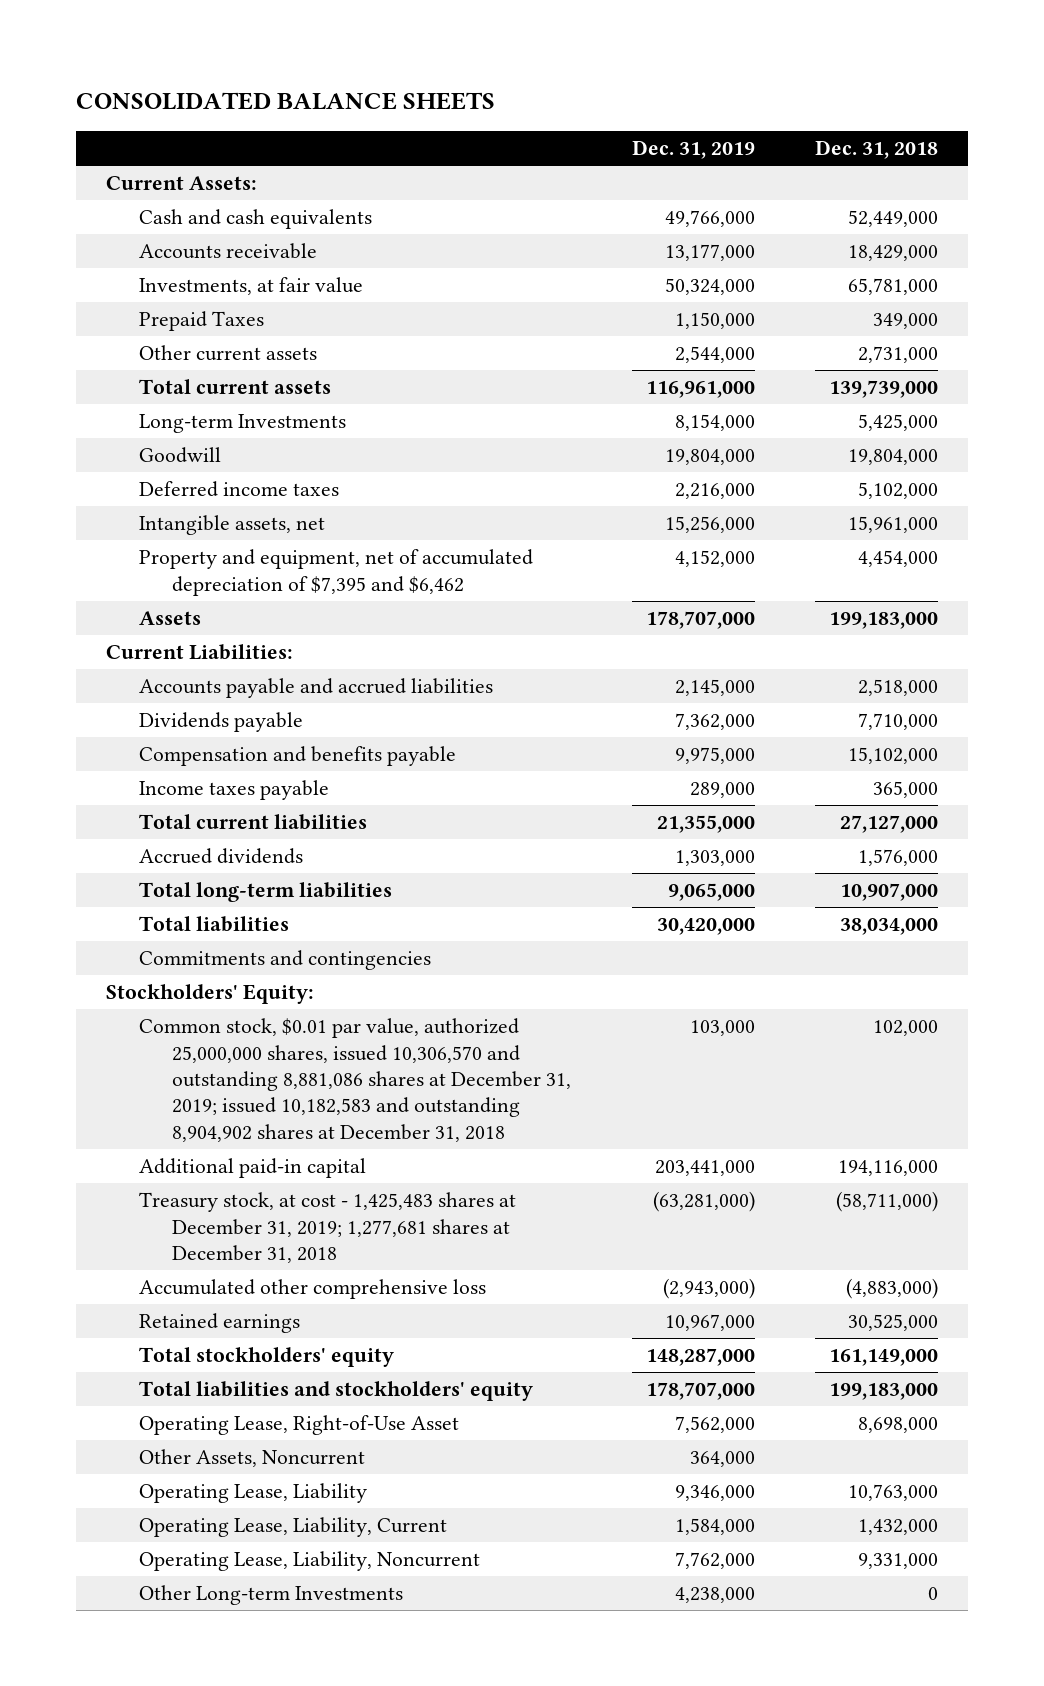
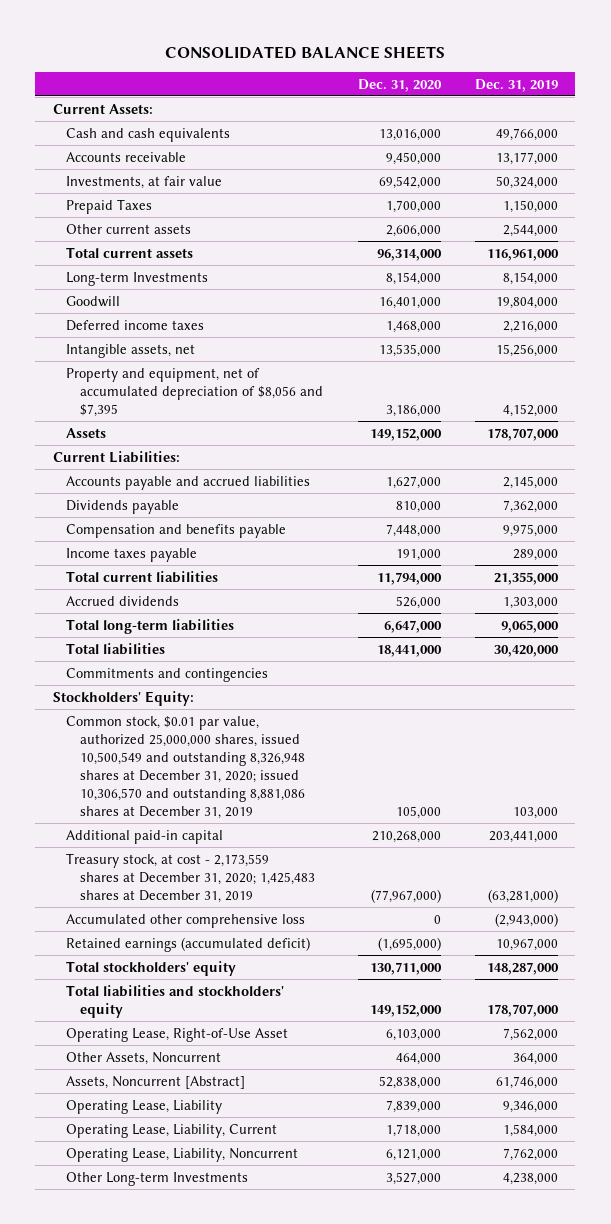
[815,139,939,159] Dec. 31, 2018 -> none
none -> [357,78,442,92] Dec. 31, 2020
[139,549,534,596] Property and equipment, net of accumulated depreciation of $7,395 and $6,462 -> [66,367,324,417] Property and equipment, net of accumulated depreciation of $8,056 and $7,395
[139,1018,572,1142] Common stock, $0.01 par value, authorized 25,000,000 shares, issued 10,306,570 and outstanding 8,881,086 shares at December 31, 2019; issued 10,182,583 and outstanding 8,904,902 shares at December 31, 2018 -> [66,715,306,819] Common stock, $0.01 par value, authorized 25,000,000 shares, issued 10,500,549 and outstanding 8,326,948 shares at December 31, 2020; issued 10,306,570 and outstanding 8,881,086 shares at December 31, 2019
[139,1192,517,1264] Treasury stock, at cost - 1,425,483 shares at December 31, 2019; 1,277,681 shares at December 31, 2018 -> [66,852,316,903] Treasury stock, at cost - 2,173,559 shares at December 31, 2020; 1,425,483 shares at December 31, 2019
[139,1313,301,1334] Retained earnings -> [66,936,311,952] Retained earnings (accumulated deficit)
none -> [66,1075,246,1089] Assets, Noncurrent [Abstract]

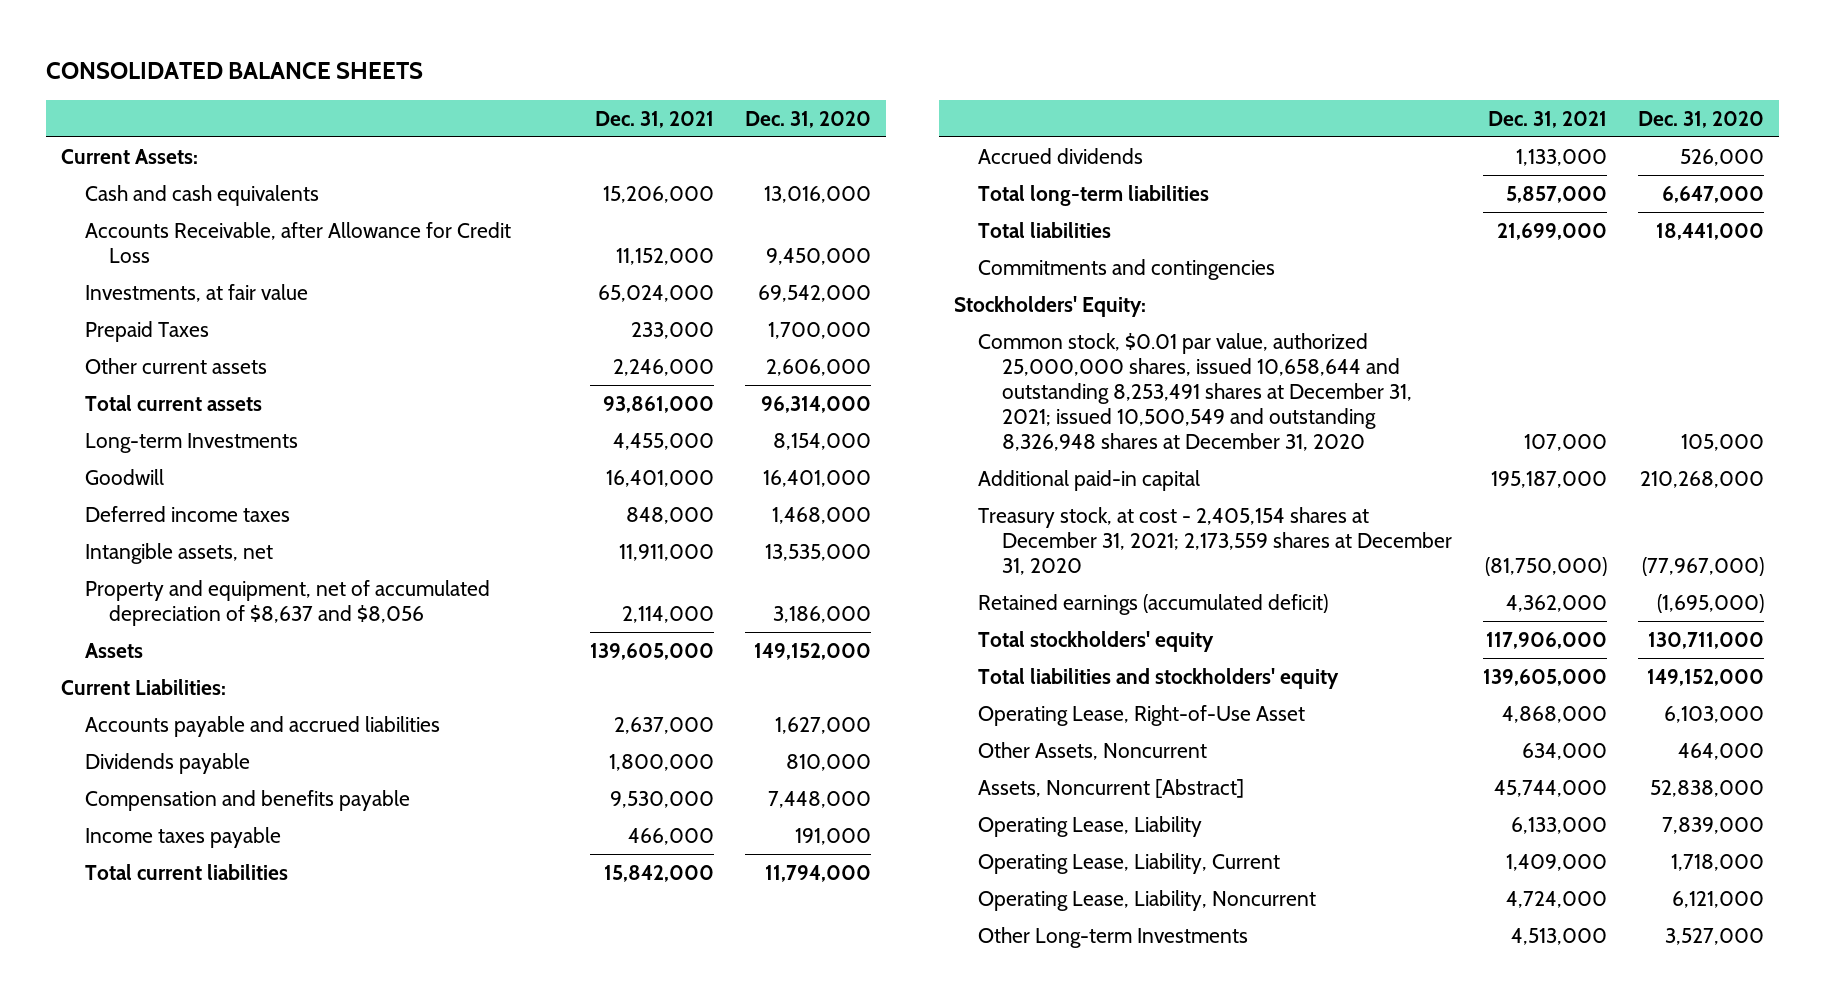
[474,78,558,92] Dec. 31, 2019 -> none
none -> [594,110,714,128] Dec. 31, 2021
[66,151,187,162] Accounts receivable -> [85,222,512,263] Accounts Receivable, after Allowance for Credit Loss
[66,367,324,417] Property and equipment, net of accumulated depreciation of $8,056 and $7,395 -> [85,580,491,626] Property and equipment, net of accumulated depreciation of $8,637 and $8,056
[66,715,306,819] Common stock, $0.01 par value, authorized 25,000,000 shares, issued 10,500,549 and outstanding 8,326,948 shares at December 31, 2020; issued 10,306,570 and outstanding 8,881,086 shares at December 31, 2019 -> [978,333,1412,451] Common stock, $0.01 par value, authorized 25,000,000 shares, issued 10,658,644 and outstanding 8,253,491 shares at December 31, 2021; issued 10,500,549 and outstanding 8,326,948 shares at December 31, 2020
[66,913,306,928] Accumulated other comprehensive loss -> none
[66,852,316,903] Treasury stock, at cost - 2,173,559 shares at December 31, 2020; 1,425,483 shares at December 31, 2019 -> [978,507,1452,575] Treasury stock, at cost - 2,405,154 shares at December 31, 2021; 2,173,559 shares at December 31, 2020

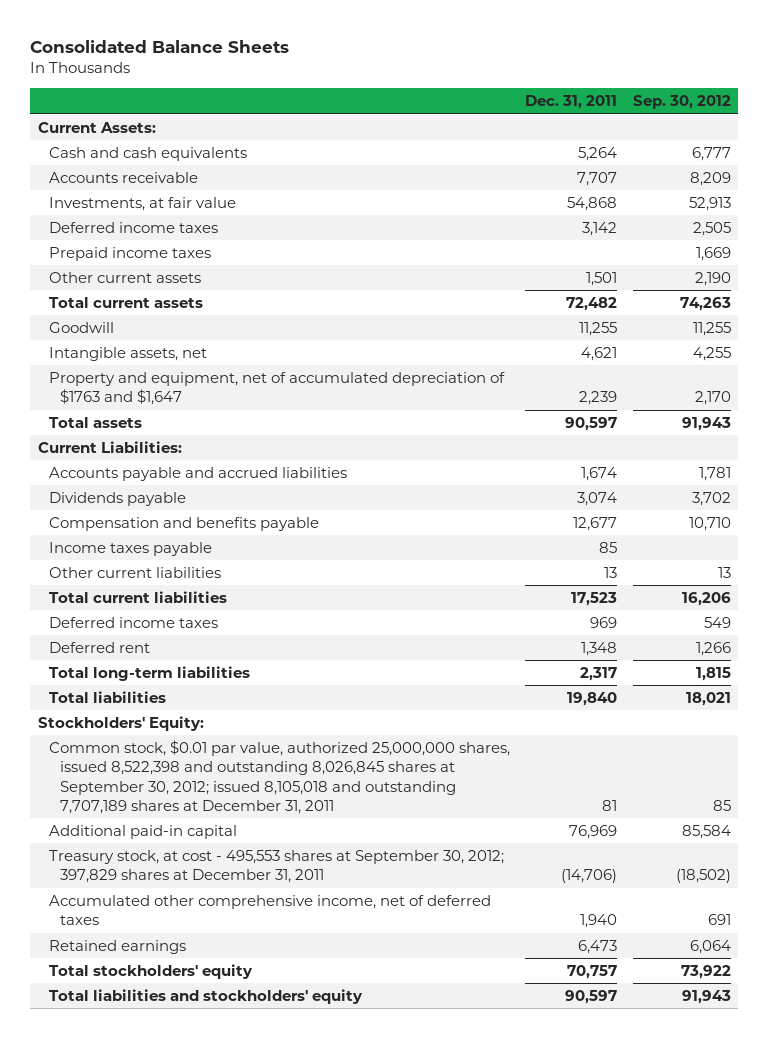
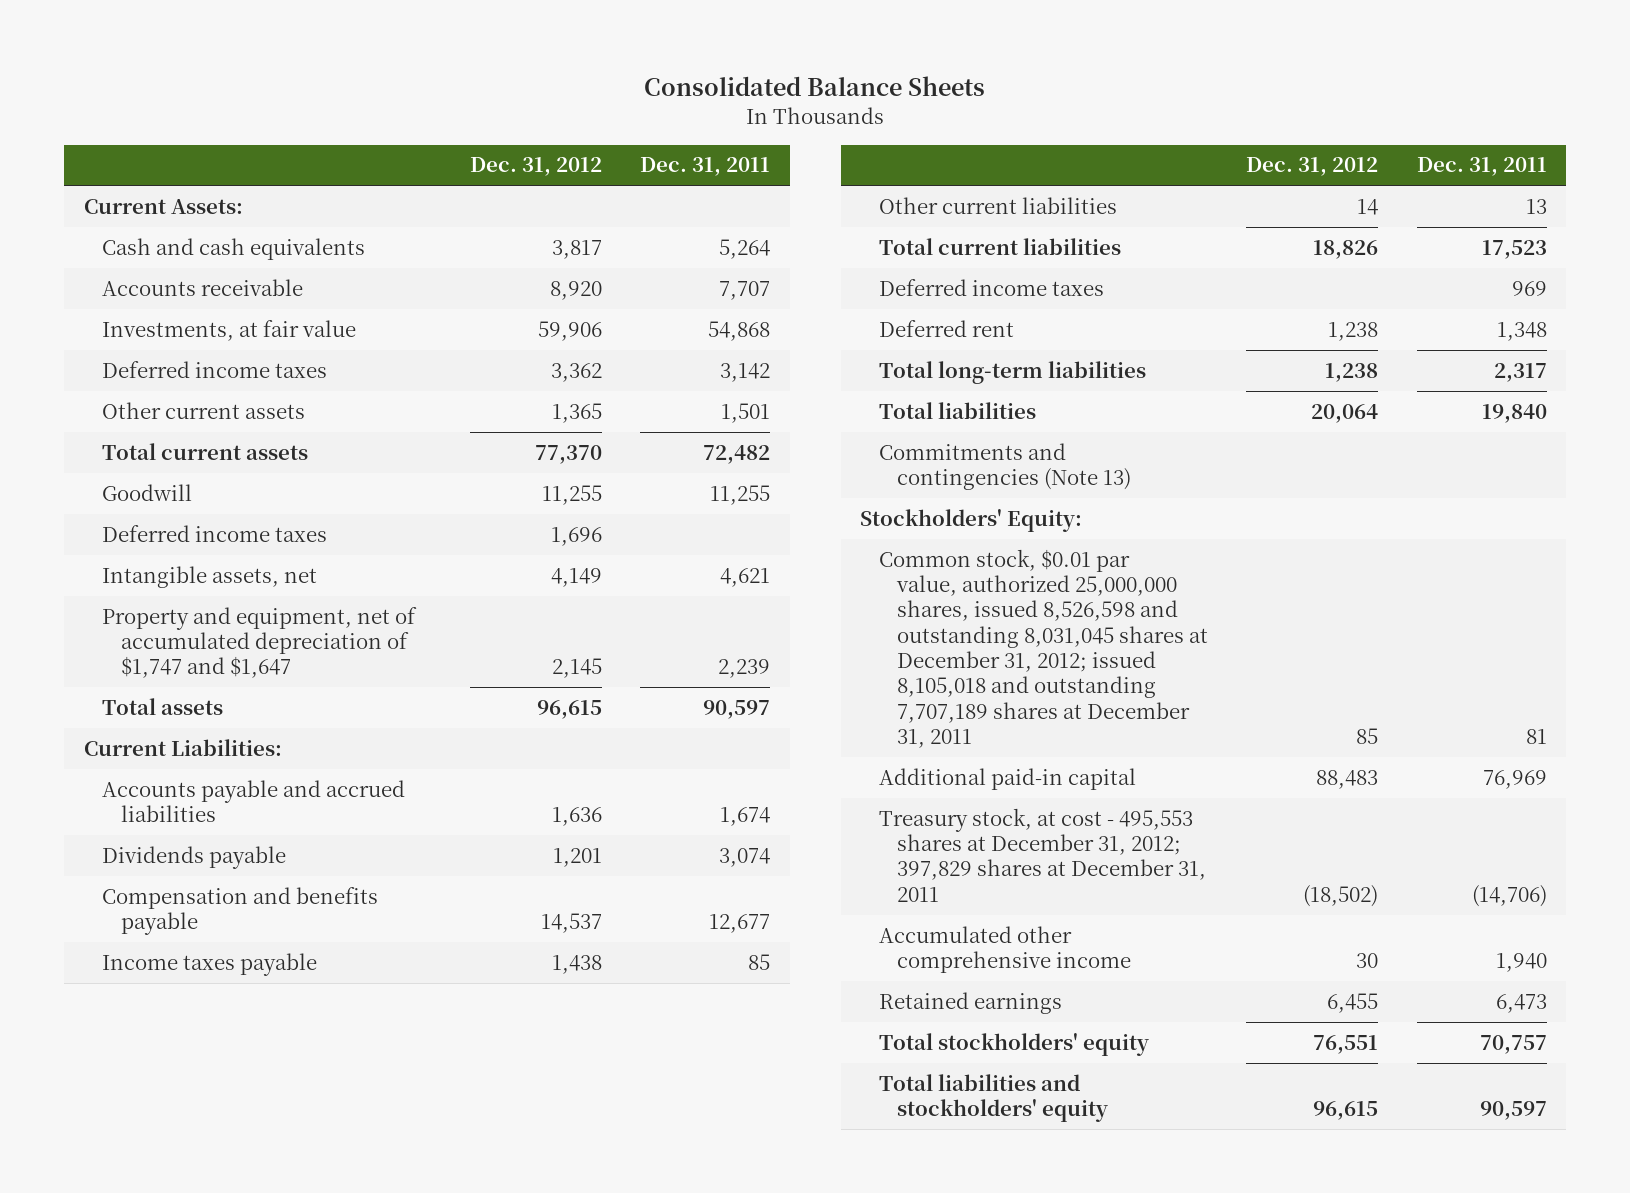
[632,95,731,110] Sep. 30, 2012 -> none
none -> [470,157,603,177] Dec. 31, 2012
[48,246,211,261] Prepaid income taxes -> none
none -> [102,524,328,542] Deferred income taxes
[48,371,505,406] Property and equipment, net of accumulated depreciation of $1763 and $1,647 -> [102,606,418,679] Property and equipment, net of accumulated depreciation of $1,747 and $1,647
none -> [878,442,1132,491] Commitments and contingencies (Note 13)
[48,739,510,814] Common stock, $0.01 par value, authorized 25,000,000 shares, issued 8,522,398 and outstanding 8,026,845 shares at September 30, 2012; issued 8,105,018 and outstanding 7,707,189 shares at December 31, 2011 -> [878,548,1209,748] Common stock, $0.01 par value, authorized 25,000,000 shares, issued 8,526,598 and outstanding 8,031,045 shares at December 31, 2012; issued 8,105,018 and outstanding 7,707,189 shares at December 31, 2011
[48,849,504,884] Treasury stock, at cost - 495,553 shares at September 30, 2012; 397,829 shares at December 31, 2011 -> [878,807,1207,902] Treasury stock, at cost - 495,553 shares at December 31, 2012; 397,829 shares at December 31, 2011
[48,894,491,926] Accumulated other comprehensive income, net of deferred taxes -> [878,925,1132,974] Accumulated other comprehensive income

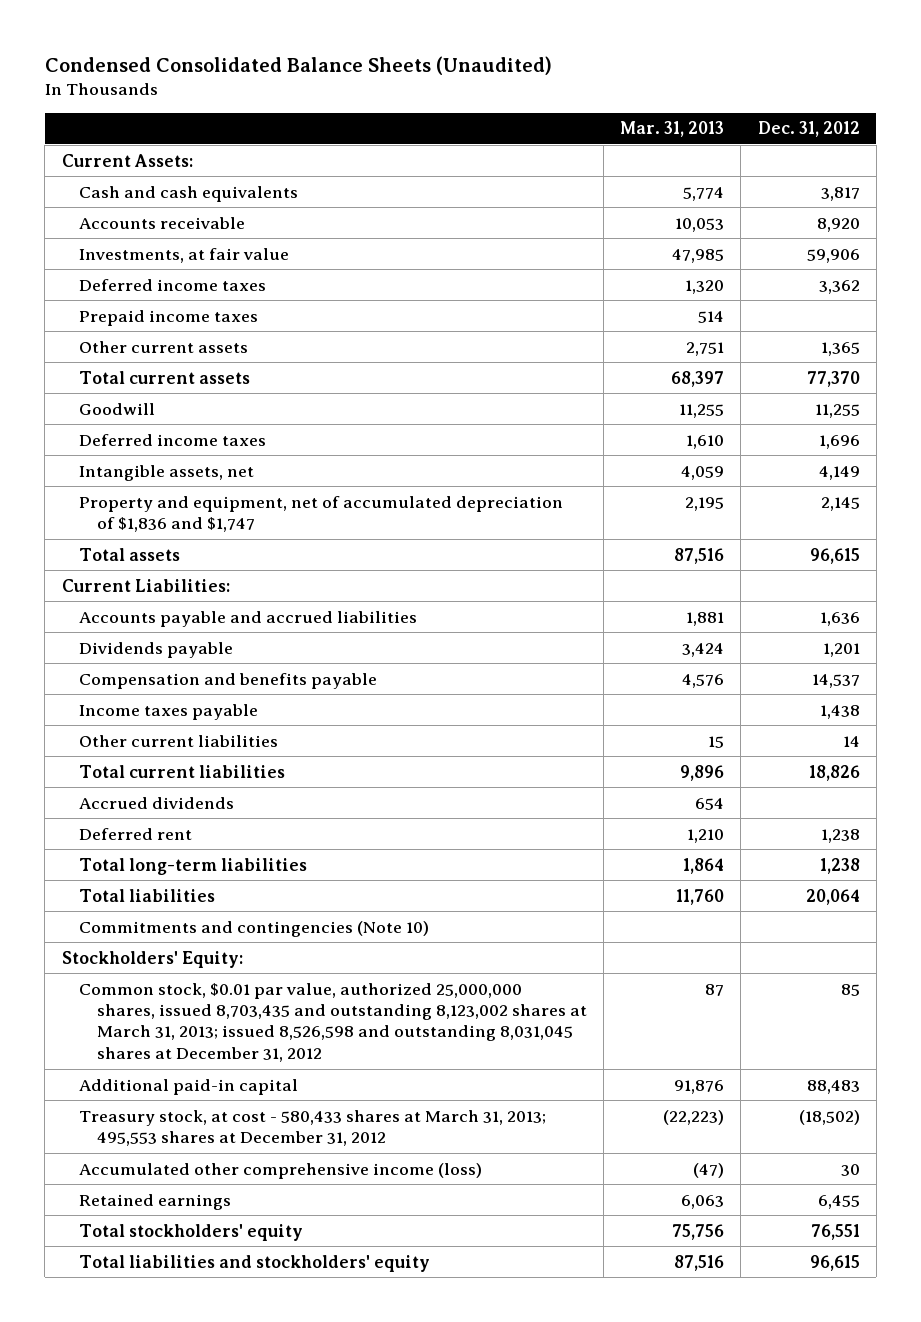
[644,76,986,97] Consolidated Balance Sheets -> [44,55,552,75] Condensed Consolidated Balance Sheets (Unaudited)
[640,157,771,177] Dec. 31, 2011 -> none
none -> [620,121,725,138] Mar. 31, 2013
none -> [79,309,259,326] Prepaid income taxes
[102,606,418,679] Property and equipment, net of accumulated depreciation of $1,747 and $1,647 -> [79,495,564,533] Property and equipment, net of accumulated depreciation of $1,836 and $1,747
[878,278,1104,296] Deferred income taxes -> none
none -> [79,796,235,809] Accrued dividends
[878,442,1132,491] Commitments and contingencies (Note 13) -> [79,920,430,937] Commitments and contingencies (Note 10)
[878,548,1209,748] Common stock, $0.01 par value, authorized 25,000,000 shares, issued 8,526,598 and outstanding 8,031,045 shares at December 31, 2012; issued 8,105,018 and outstanding 7,707,189 shares at December 31, 2011 -> [79,982,587,1062] Common stock, $0.01 par value, authorized 25,000,000 shares, issued 8,703,435 and outstanding 8,123,002 shares at March 31, 2013; issued 8,526,598 and outstanding 8,031,045 shares at December 31, 2012
[878,807,1207,902] Treasury stock, at cost - 495,553 shares at December 31, 2012; 397,829 shares at December 31, 2011 -> [79,1109,547,1147] Treasury stock, at cost - 580,433 shares at March 31, 2013; 495,553 shares at December 31, 2012
[878,925,1132,974] Accumulated other comprehensive income -> [79,1162,483,1179] Accumulated other comprehensive income (loss)

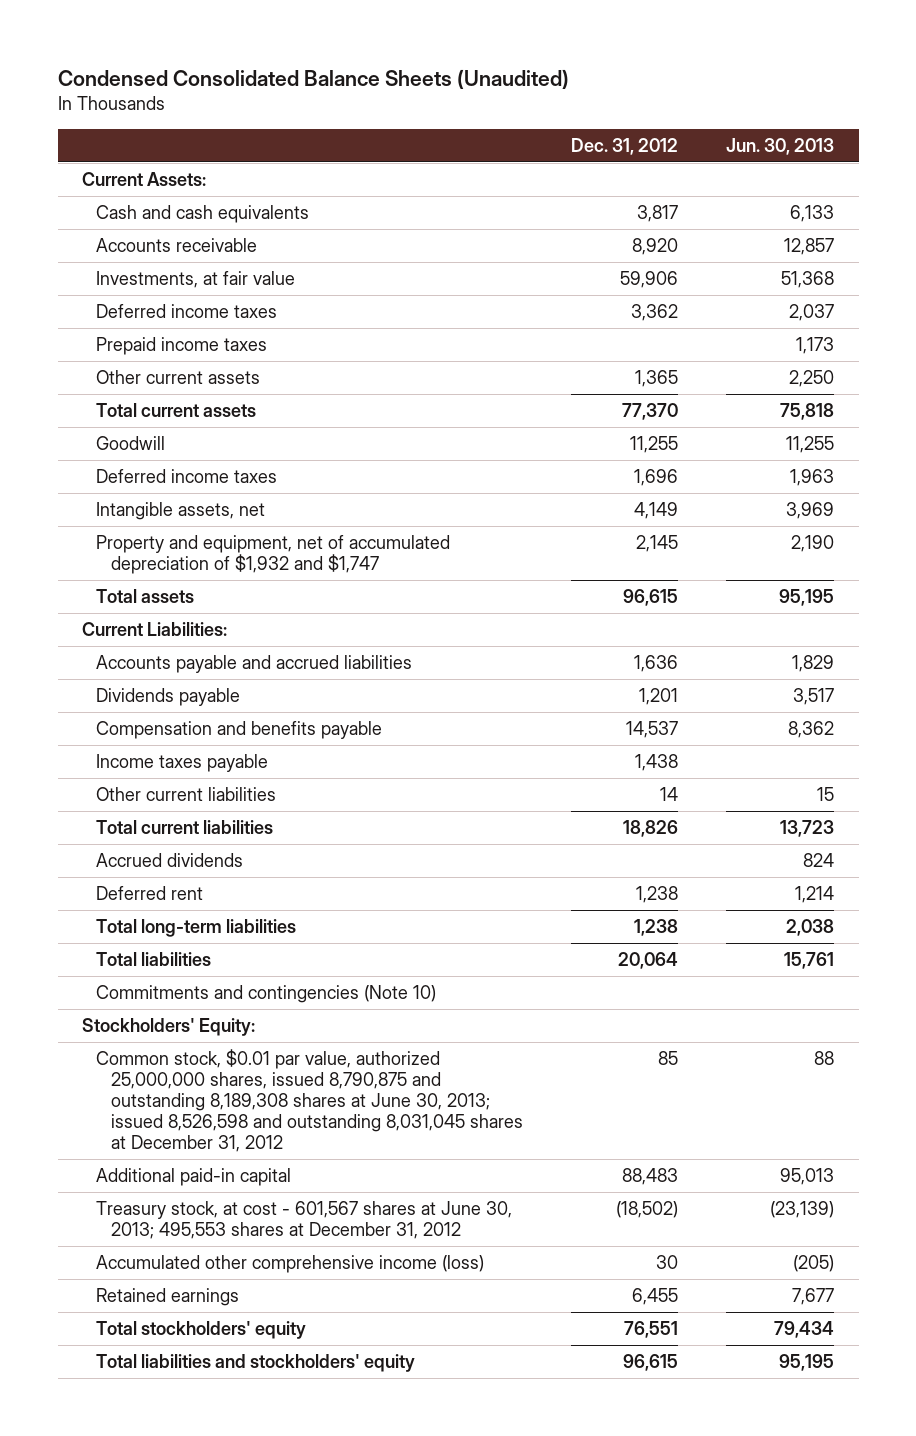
[620,121,725,138] Mar. 31, 2013 -> none
none -> [726,137,835,155] Jun. 30, 2013
[79,495,564,533] Property and equipment, net of accumulated depreciation of $1,836 and $1,747 -> [96,535,451,575] Property and equipment, net of accumulated depreciation of $1,932 and $1,747
[79,982,587,1062] Common stock, $0.01 par value, authorized 25,000,000 shares, issued 8,703,435 and outstanding 8,123,002 shares at March 31, 2013; issued 8,526,598 and outstanding 8,031,045 shares at December 31, 2012 -> [96,1049,523,1153] Common stock, $0.01 par value, authorized 25,000,000 shares, issued 8,790,875 and outstanding 8,189,308 shares at June 30, 2013; issued 8,526,598 and outstanding 8,031,045 shares at December 31, 2012
[79,1109,547,1147] Treasury stock, at cost - 580,433 shares at March 31, 2013; 495,553 shares at December 31, 2012 -> [96,1201,513,1240] Treasury stock, at cost - 601,567 shares at June 30, 2013; 495,553 shares at December 31, 2012

